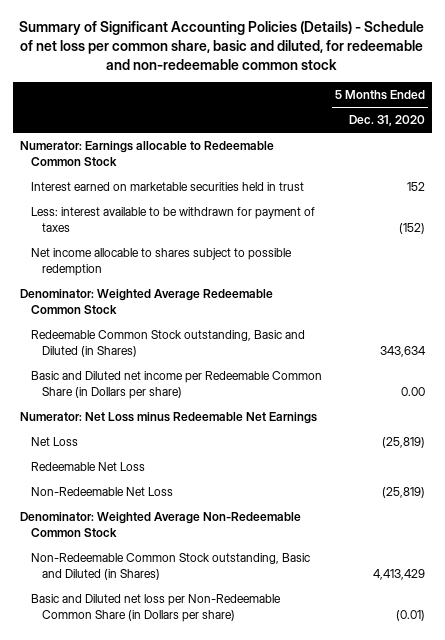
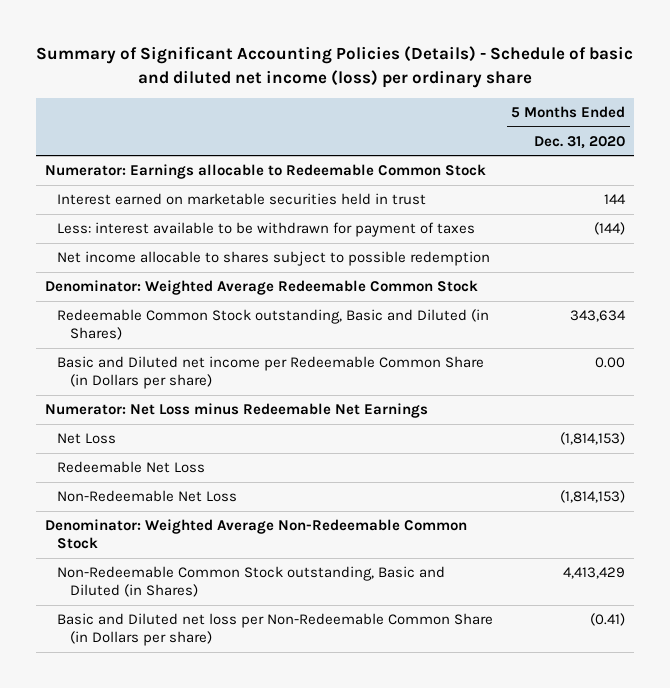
[19,21,425,70] Summary of Significant Accounting Policies (Details) - Schedule of net loss per common share, basic and diluted, for redeemable and non-redeemable common stock -> [36,46,634,88] Summary of Significant Accounting Policies (Details) - Schedule of basic and diluted net income (loss) per ordinary share
[407,182,426,192] 152 -> [604,194,627,205] 144
[399,222,426,234] (152) -> [594,222,626,236] (144)
[382,437,426,449] (25,819) -> [560,432,626,446] (1,814,153)
[382,487,426,499] (25,819) -> [560,490,626,504] (1,814,153)
[396,609,426,621] (0.01) -> [590,613,626,627] (0.41)

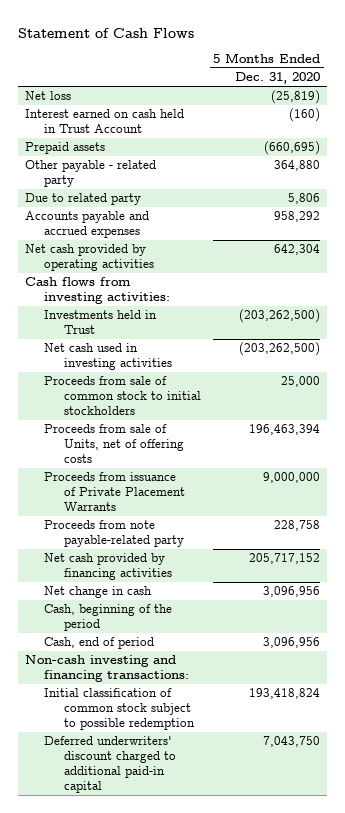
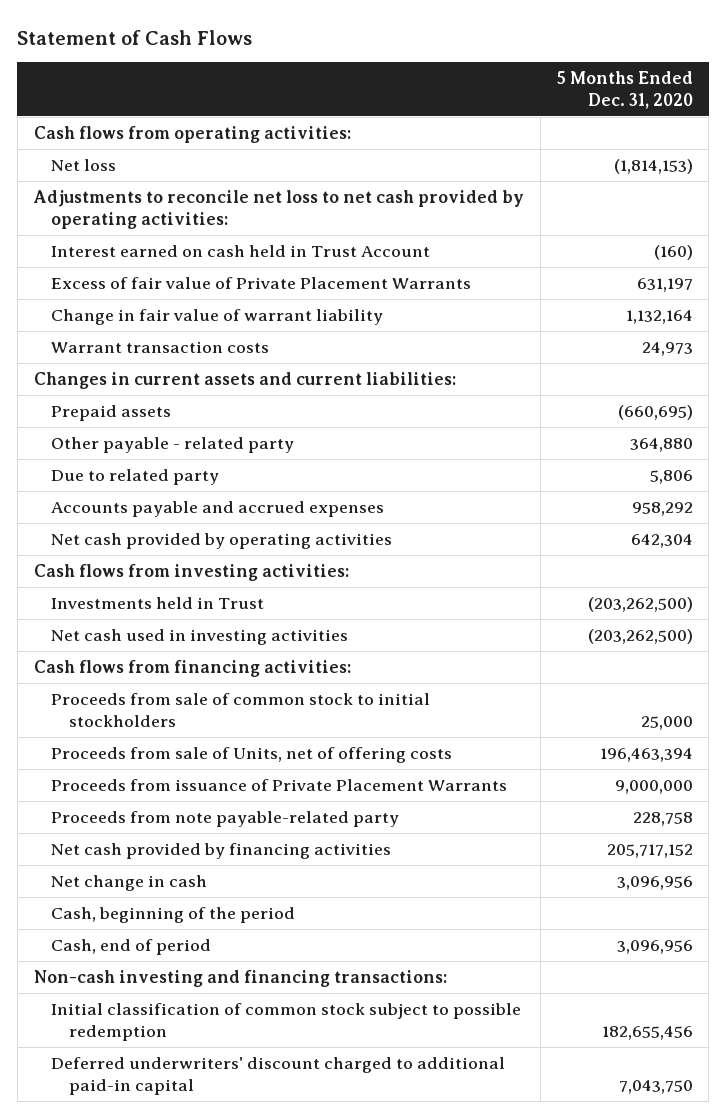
none -> [33,126,351,144] Cash flows from operating activities:
[271,90,321,105] (25,819) -> [613,159,693,175] (1,814,153)
none -> [32,190,524,229] Adjustments to reconcile net loss to net cash provided by operating activities:
none -> [51,277,472,290] Excess of fair value of Private Placement Warrants
none -> [51,309,384,326] Change in fair value of warrant liability
none -> [51,341,270,354] Warrant transaction costs
none -> [33,372,456,390] Changes in current assets and current liabilities:
none -> [33,660,351,678] Cash flows from financing activities:
[249,688,321,700] 193,418,824 -> [601,1025,693,1040] 182,655,456

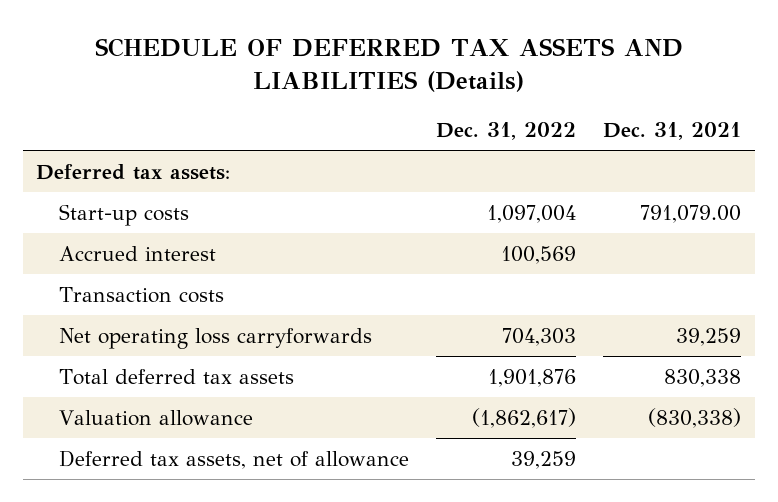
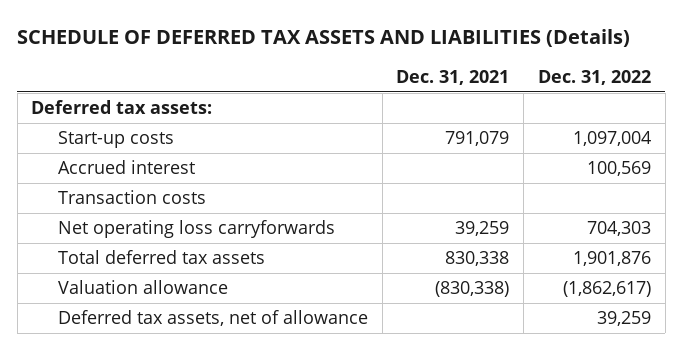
[640,204,742,223] 791,079.00 -> [445,131,510,147] 791,079

